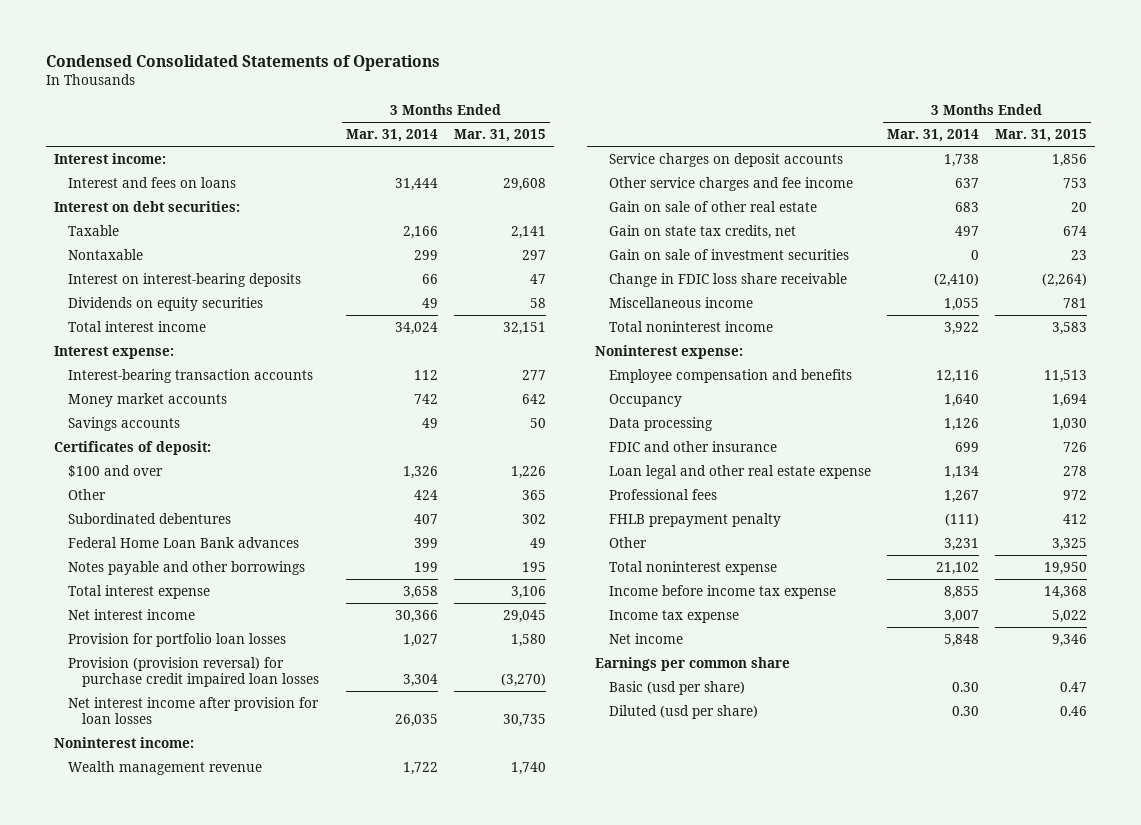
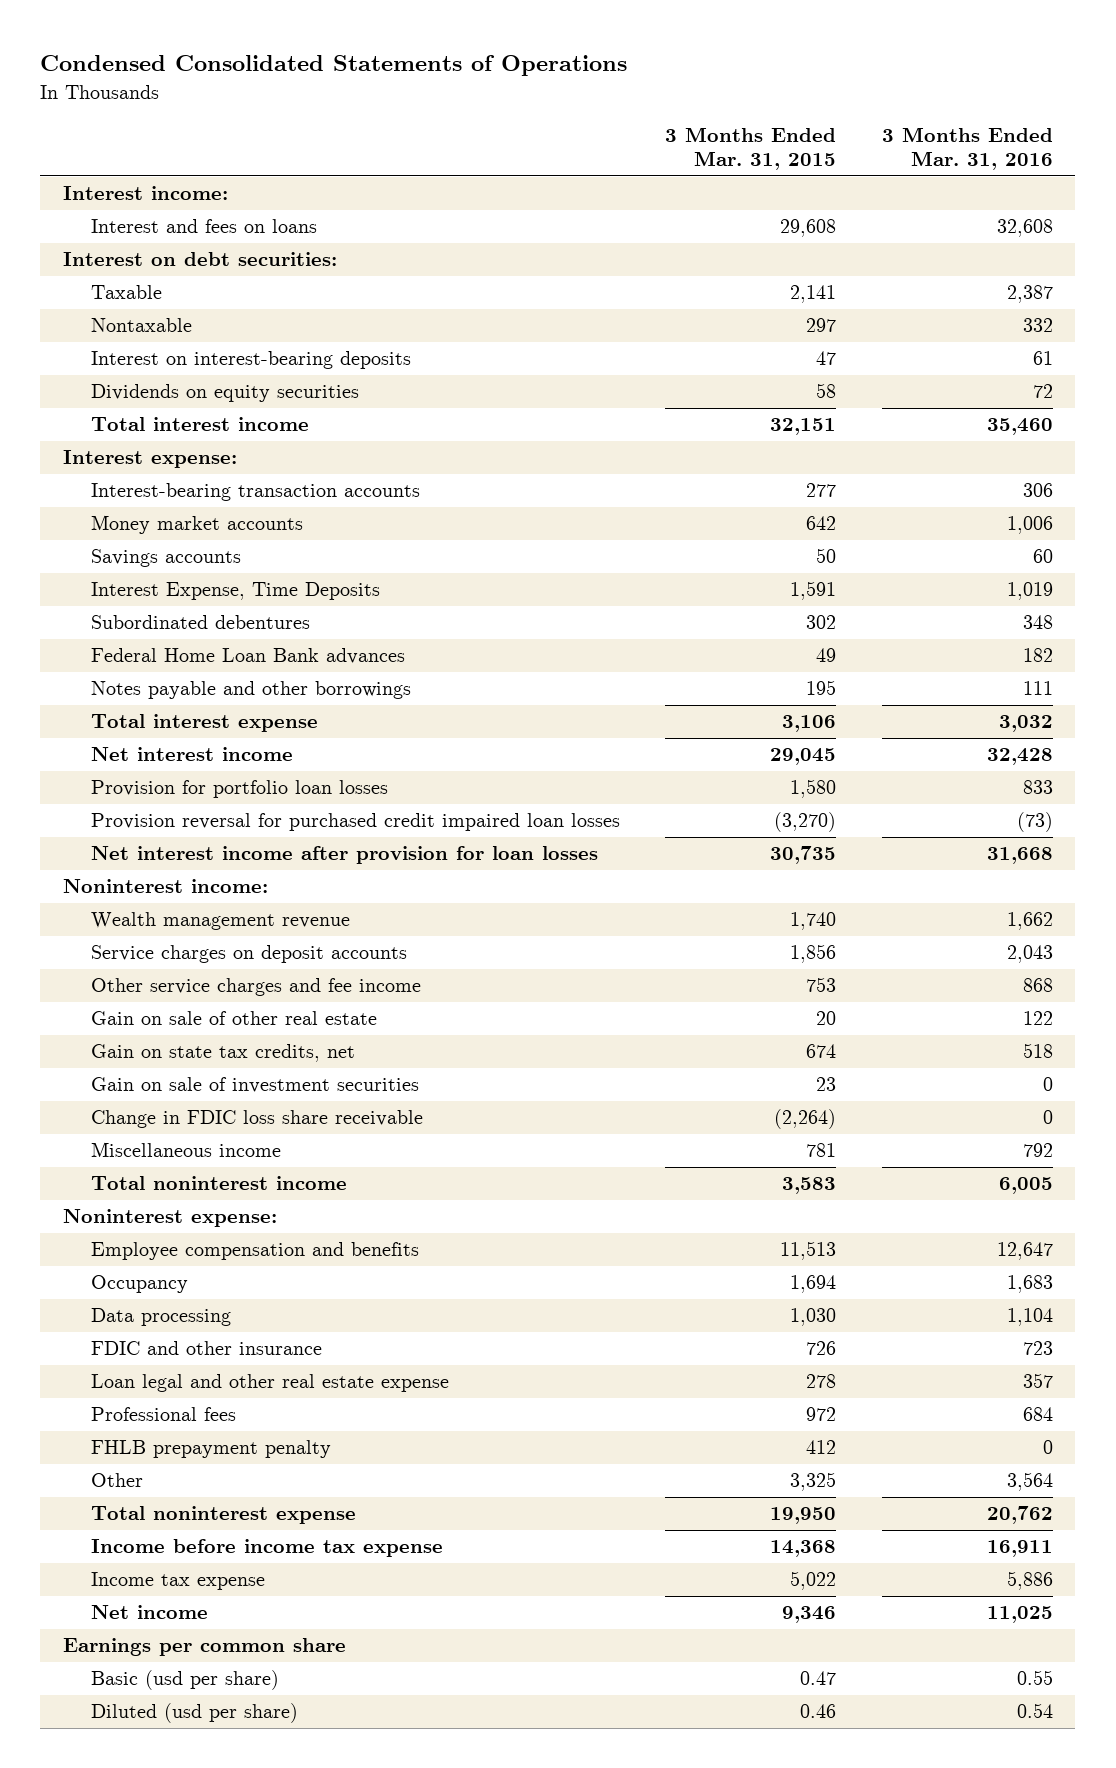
[345,129,438,143] Mar. 31, 2014 -> none
none -> [881,127,1053,171] 3 Months Ended Mar. 31, 2016
[54,440,212,455] Certificates of deposit: -> none
[67,464,163,477] $100 and over -> none
[67,488,106,500] Other -> none
none -> [90,582,380,601] Interest Expense, Time Deposits
[67,656,319,687] Provision (provision reversal) for purchase credit impaired loan losses -> [90,813,620,832] Provision reversal for purchased credit impaired loan losses

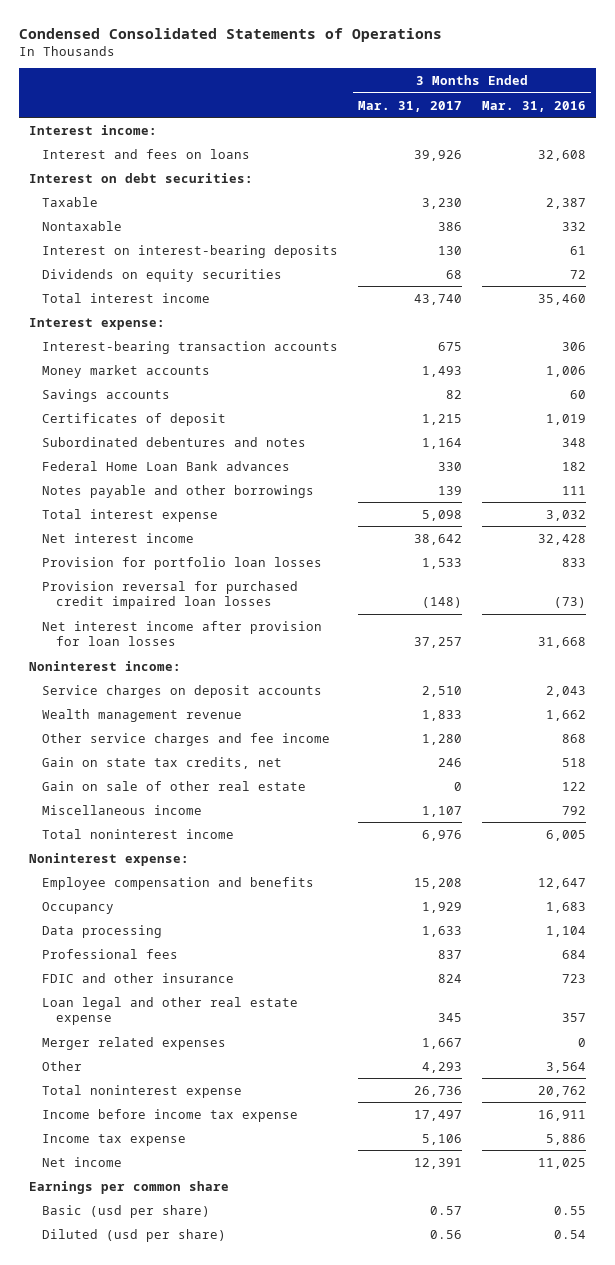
[665,127,837,171] 3 Months Ended Mar. 31, 2015 -> none
none -> [358,100,463,112] Mar. 31, 2017
[90,582,380,601] Interest Expense, Time Deposits -> [42,412,227,426] Certificates of deposit
[90,615,310,630] Subordinated debentures -> [42,436,307,447] Subordinated debentures and notes
[90,912,350,931] Wealth management revenue -> [42,708,243,722] Wealth management revenue
[90,1077,419,1094] Gain on sale of investment securities -> none
[90,1110,423,1129] Change in FDIC loss share receivable -> none
[90,1011,377,1026] Gain on sale of other real estate -> [42,780,307,791] Gain on sale of other real estate
[90,1407,236,1422] Professional fees -> [42,948,179,959] Professional fees
[90,1440,331,1459] FHLB prepayment penalty -> none
none -> [42,1036,227,1050] Merger related expenses

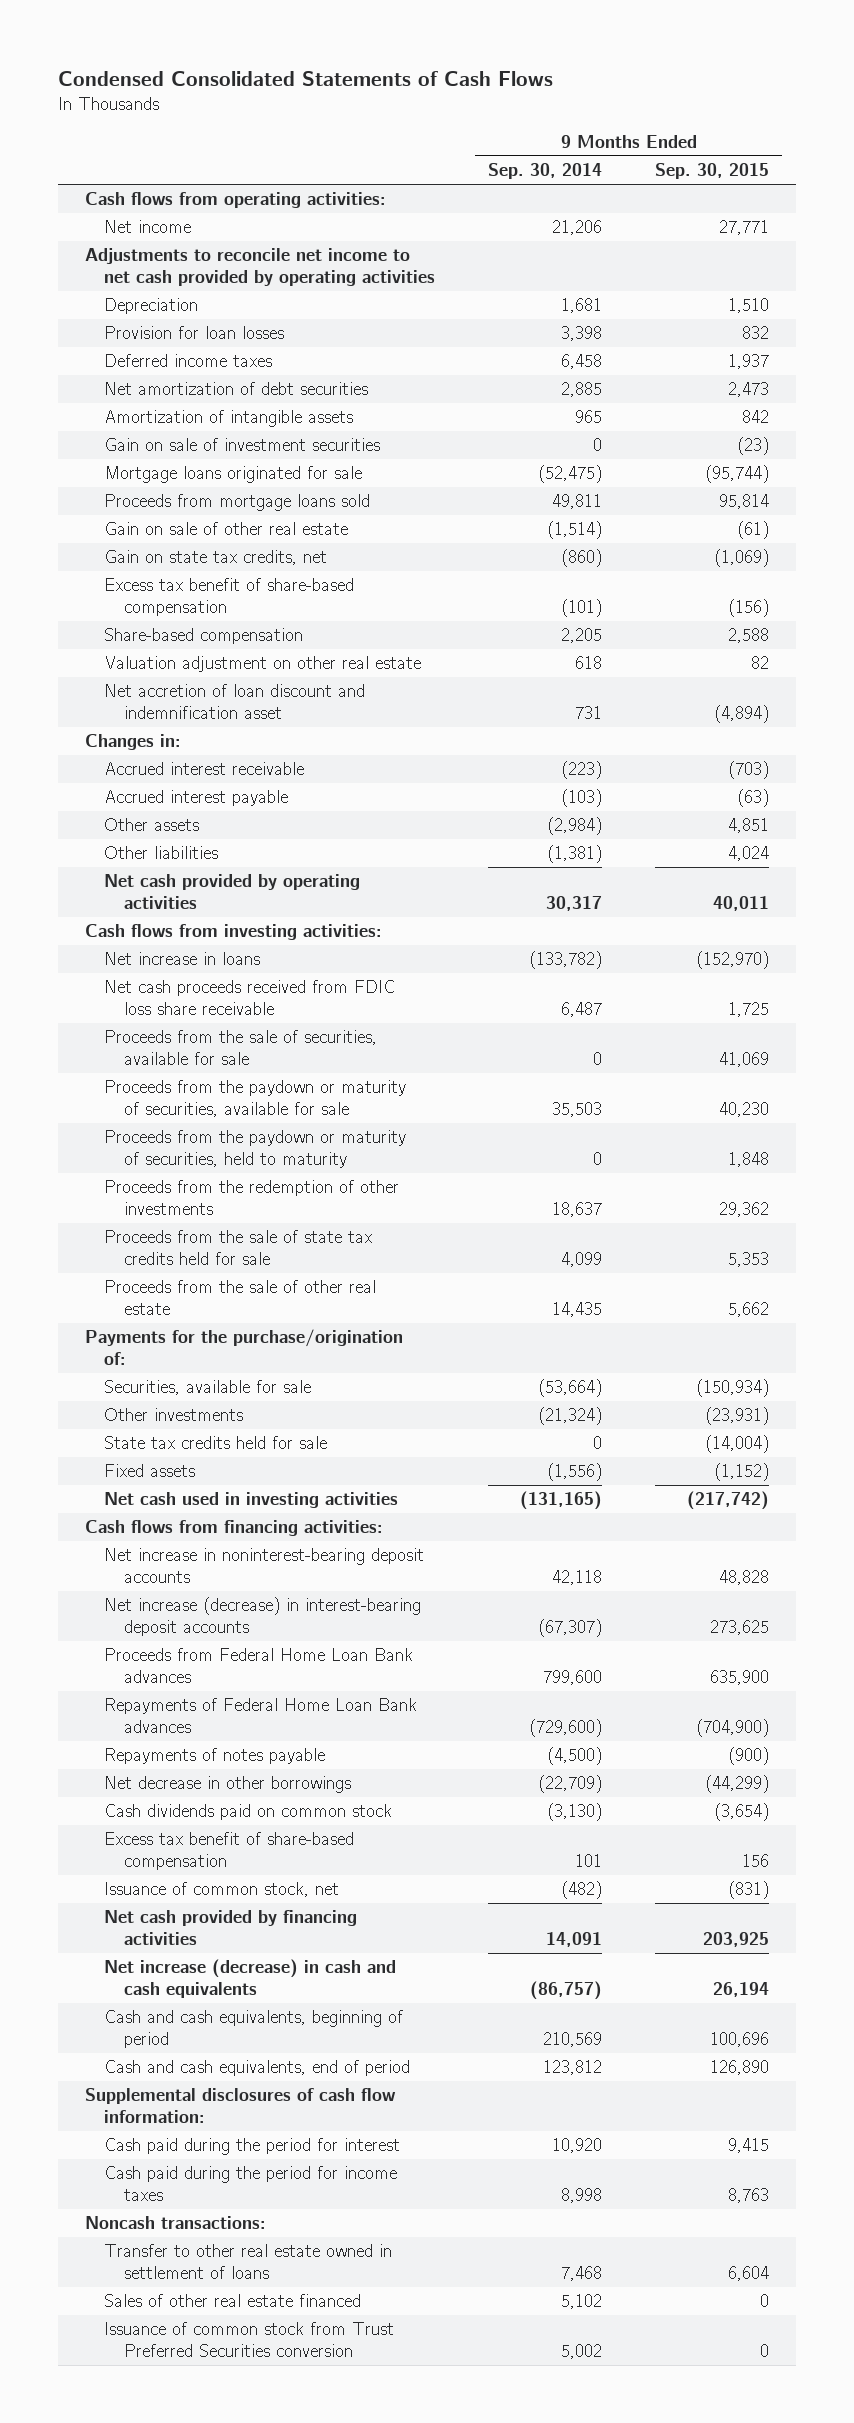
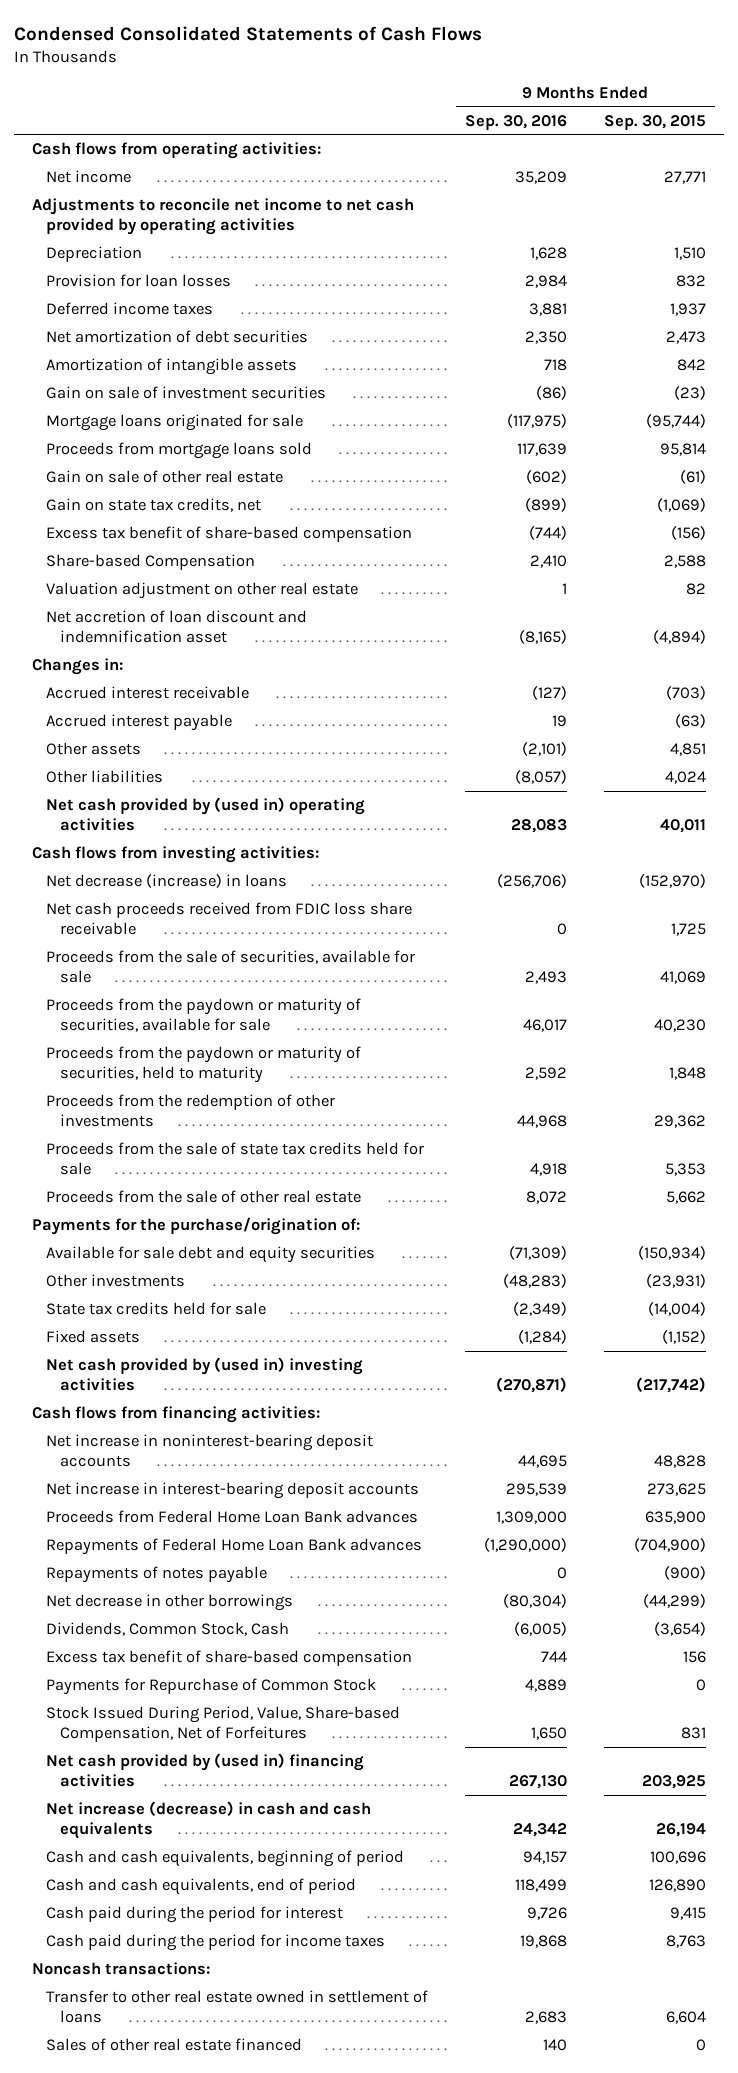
[488,162,603,179] Sep. 30, 2014 -> none
none -> [464,114,567,130] Sep. 30, 2016
[104,628,304,645] Share-based compensation -> [46,554,256,571] Share-based Compensation
[104,874,361,909] Net cash provided by operating activities -> [46,797,366,832] Net cash provided by (used in) operating activities
[104,952,261,966] Net increase in loans -> [46,874,288,889] Net decrease (increase) in loans
[104,1380,312,1396] Securities, available for sale -> [46,1246,376,1264] Available for sale debt and equity securities
[104,1492,399,1509] Net cash used in investing activities -> [46,1357,364,1392] Net cash provided by (used in) investing activities
[104,1597,422,1636] Net increase (decrease) in interest-bearing deposit accounts -> [46,1482,420,1500] Net increase in interest-bearing deposit accounts
[104,1804,393,1821] Cash dividends paid on common stock -> [46,1622,290,1637] Dividends, Common Stock, Cash
[104,1882,340,1898] Issuance of common stock, net -> none
none -> [46,1678,377,1696] Payments for Repurchase of Common Stock
none -> [46,1706,401,1743] Stock Issued During Period, Value, Share-based Compensation, Net of Forfeitures
[104,1910,358,1945] Net cash provided by financing activities -> [46,1753,365,1788] Net cash provided by (used in) financing activities
[84,2088,396,2123] Supplemental disclosures of cash flow information: -> none
[104,2322,395,2357] Issuance of common stock from Trust Preferred Securities conversion -> none

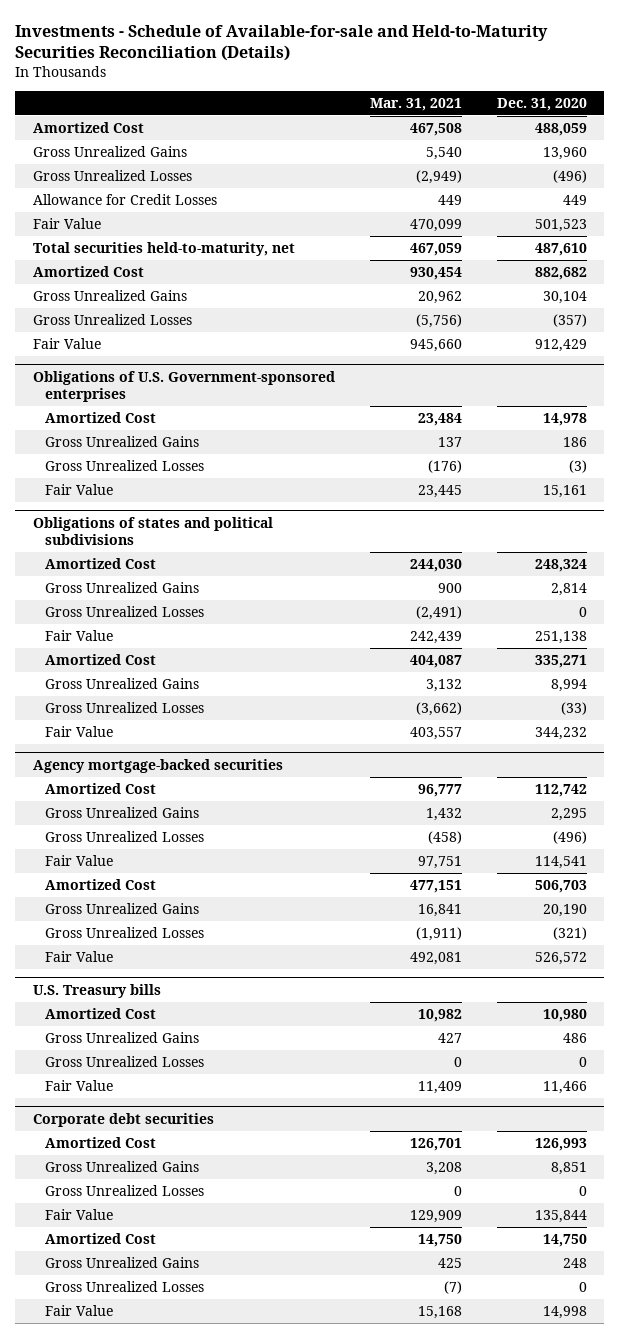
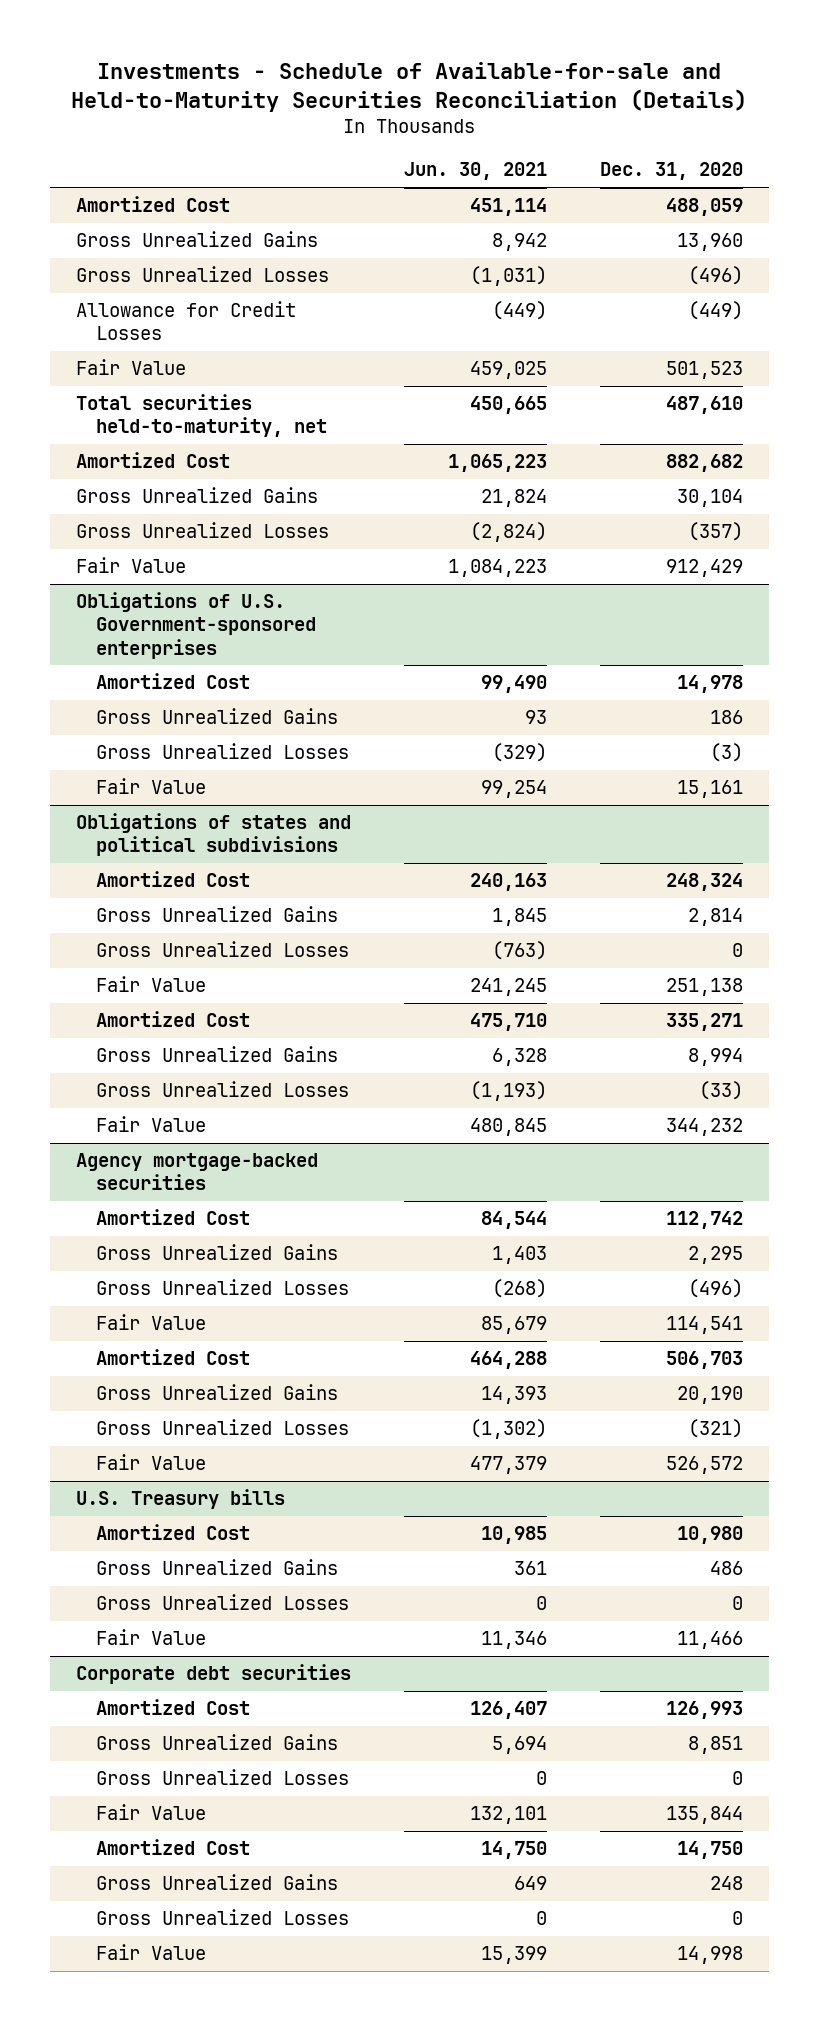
[369,97,462,111] Mar. 31, 2021 -> none
none -> [403,162,547,181] Jun. 30, 2021
[562,195,587,206] 449 -> [687,301,743,321] (449)

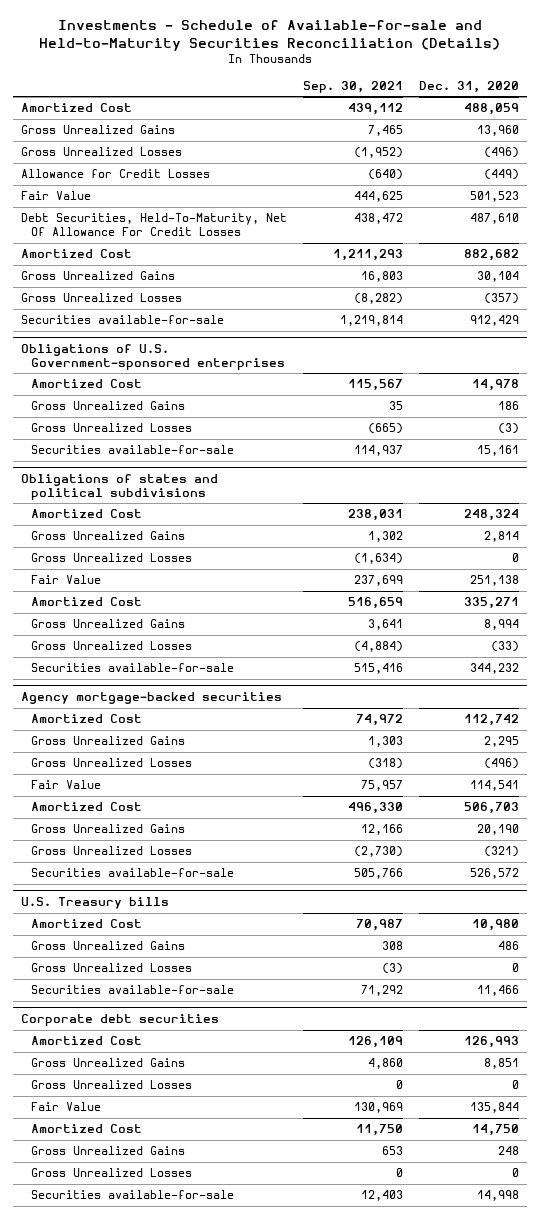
[403,162,547,181] Jun. 30, 2021 -> none
none -> [302,80,403,93] Sep. 30, 2021
[76,394,327,438] Total securities held-to-maturity, net -> [20,213,287,236] Debt Securities, Held-To-Maturity, Net Of Allowance For Credit Losses
[76,557,187,574] Fair Value -> [20,315,224,325] Securities available-for-sale
[95,778,206,795] Fair Value -> [31,445,235,455] Securities available-for-sale
[95,1116,206,1133] Fair Value -> [31,663,235,673] Securities available-for-sale
[95,1454,206,1471] Fair Value -> [31,868,235,878] Securities available-for-sale
[95,1629,206,1646] Fair Value -> [31,985,235,995] Securities available-for-sale
[95,1944,206,1961] Fair Value -> [31,1190,235,1200] Securities available-for-sale

